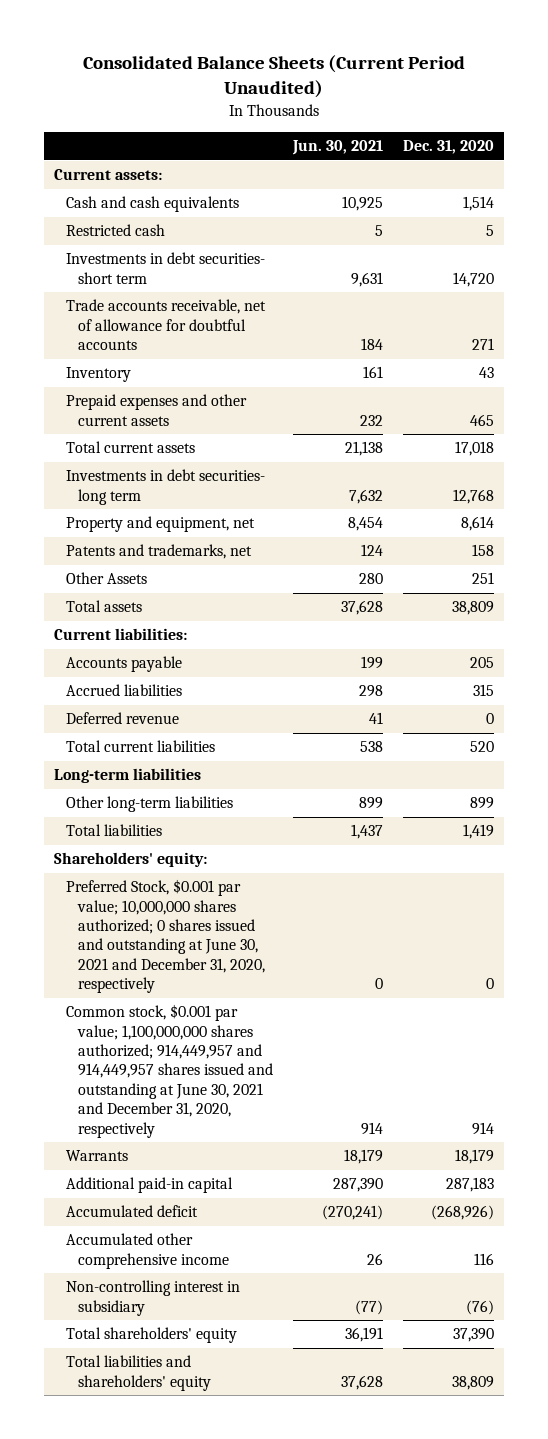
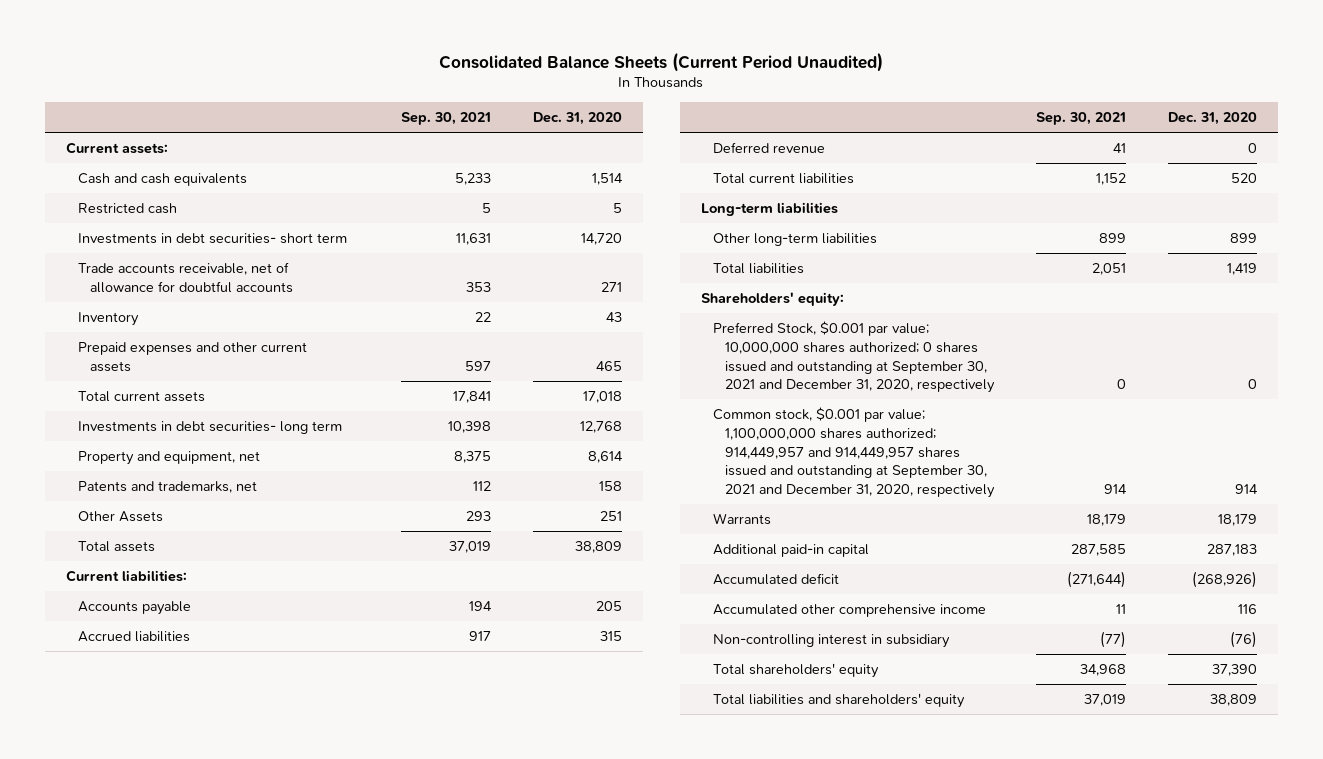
[292,139,384,155] Jun. 30, 2021 -> none
none -> [400,112,491,126] Sep. 30, 2021
[66,879,266,994] Preferred Stock, $0.001 par value; 10,000,000 shares authorized; 0 shares issued and outstanding at June 30, 2021 and December 31, 2020, respectively -> [712,321,995,394] Preferred Stock, $0.001 par value; 10,000,000 shares authorized; 0 shares issued and outstanding at September 30, 2021 and December 31, 2020, respectively
[66,1004,274,1138] Common stock, $0.001 par value; 1,100,000,000 shares authorized; 914,449,957 and 914,449,957 shares issued and outstanding at June 30, 2021 and December 31, 2020, respectively -> [712,407,995,498] Common stock, $0.001 par value; 1,100,000,000 shares authorized; 914,449,957 and 914,449,957 shares issued and outstanding at September 30, 2021 and December 31, 2020, respectively

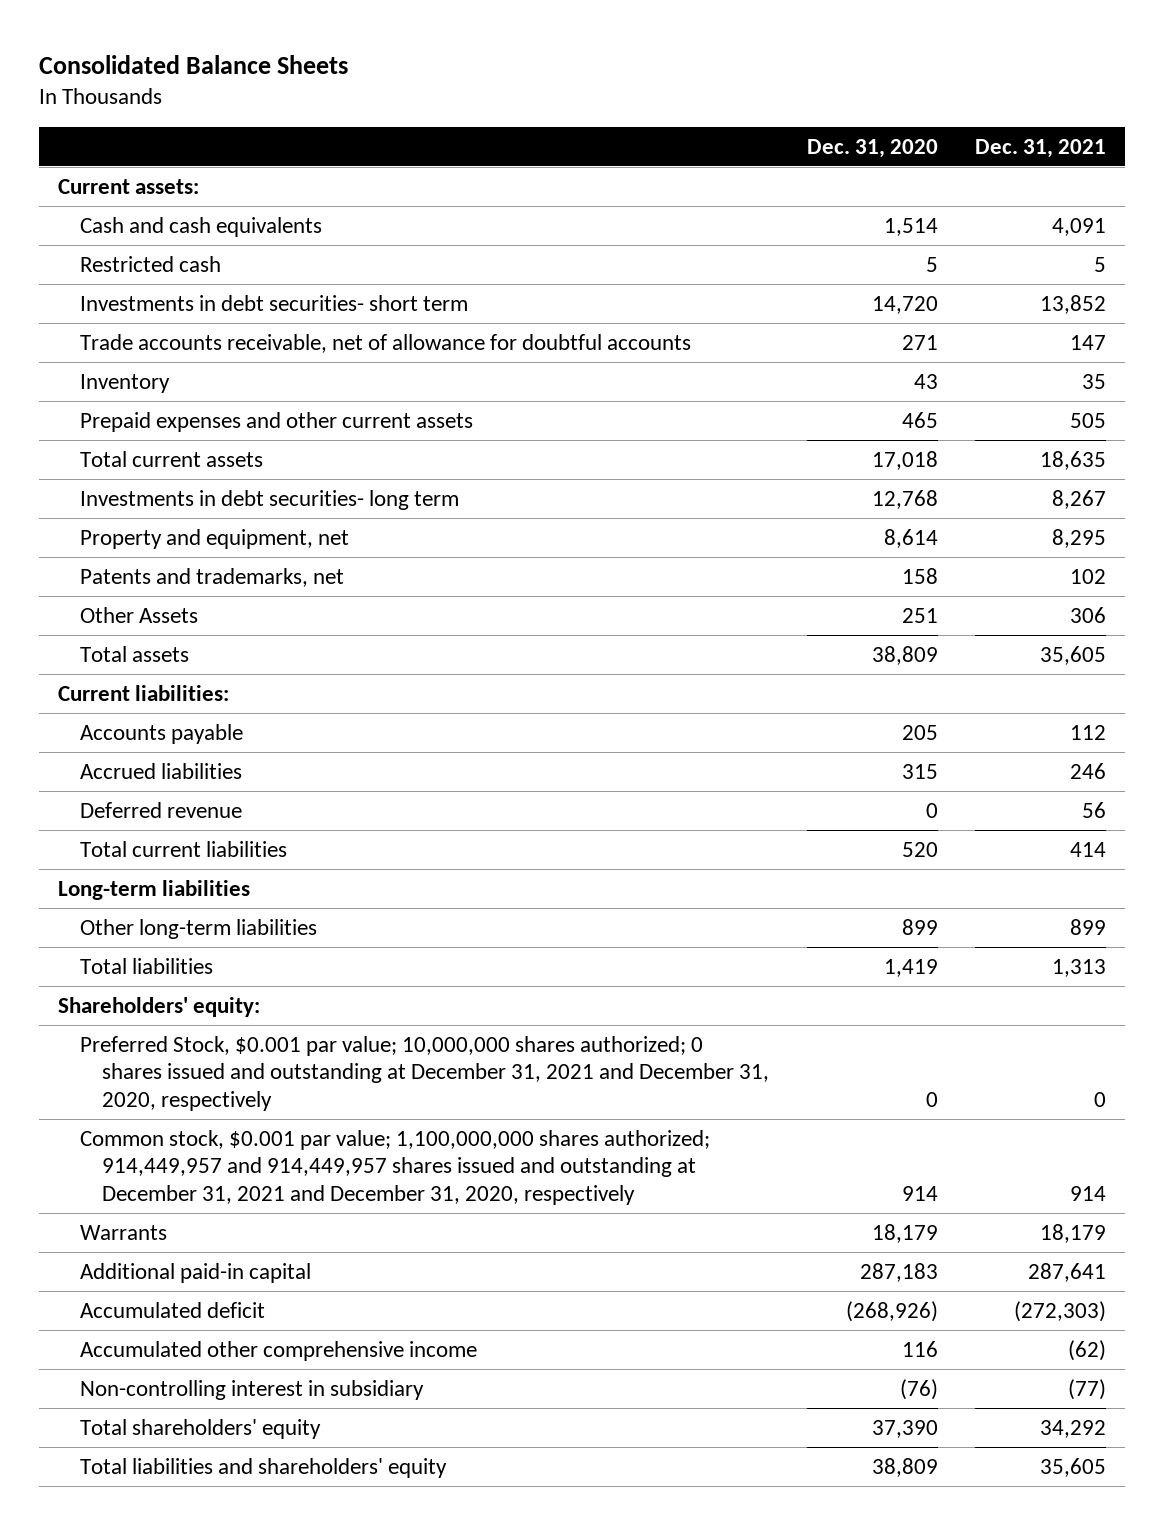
[439,51,884,72] Consolidated Balance Sheets (Current Period Unaudited) -> [39,55,349,75] Consolidated Balance Sheets
[400,112,491,126] Sep. 30, 2021 -> none
none -> [975,138,1107,158] Dec. 31, 2021
[712,321,995,394] Preferred Stock, $0.001 par value; 10,000,000 shares authorized; 0 shares issued and outstanding at September 30, 2021 and December 31, 2020, respectively -> [80,1035,770,1112] Preferred Stock, $0.001 par value; 10,000,000 shares authorized; 0 shares issued and outstanding at December 31, 2021 and December 31, 2020, respectively
[712,407,995,498] Common stock, $0.001 par value; 1,100,000,000 shares authorized; 914,449,957 and 914,449,957 shares issued and outstanding at September 30, 2021 and December 31, 2020, respectively -> [80,1129,711,1206] Common stock, $0.001 par value; 1,100,000,000 shares authorized; 914,449,957 and 914,449,957 shares issued and outstanding at December 31, 2021 and December 31, 2020, respectively

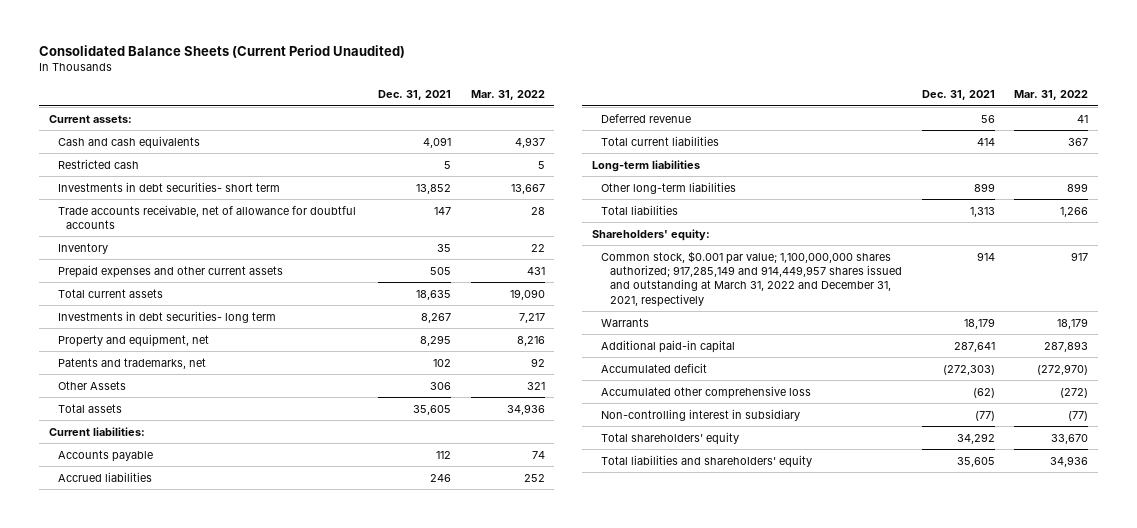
[39,55,349,75] Consolidated Balance Sheets -> [38,45,405,59] Consolidated Balance Sheets (Current Period Unaudited)
[806,138,938,158] Dec. 31, 2020 -> none
none -> [470,90,545,101] Mar. 31, 2022
[80,1035,770,1112] Preferred Stock, $0.001 par value; 10,000,000 shares authorized; 0 shares issued and outstanding at December 31, 2021 and December 31, 2020, respectively -> none
[80,1129,711,1206] Common stock, $0.001 par value; 1,100,000,000 shares authorized; 914,449,957 and 914,449,957 shares issued and outstanding at December 31, 2021 and December 31, 2020, respectively -> [601,250,902,307] Common stock, $0.001 par value; 1,100,000,000 shares authorized; 917,285,149 and 914,449,957 shares issued and outstanding at March 31, 2022 and December 31, 2021, respectively
[80,1340,478,1361] Accumulated other comprehensive income -> [601,385,812,399] Accumulated other comprehensive loss

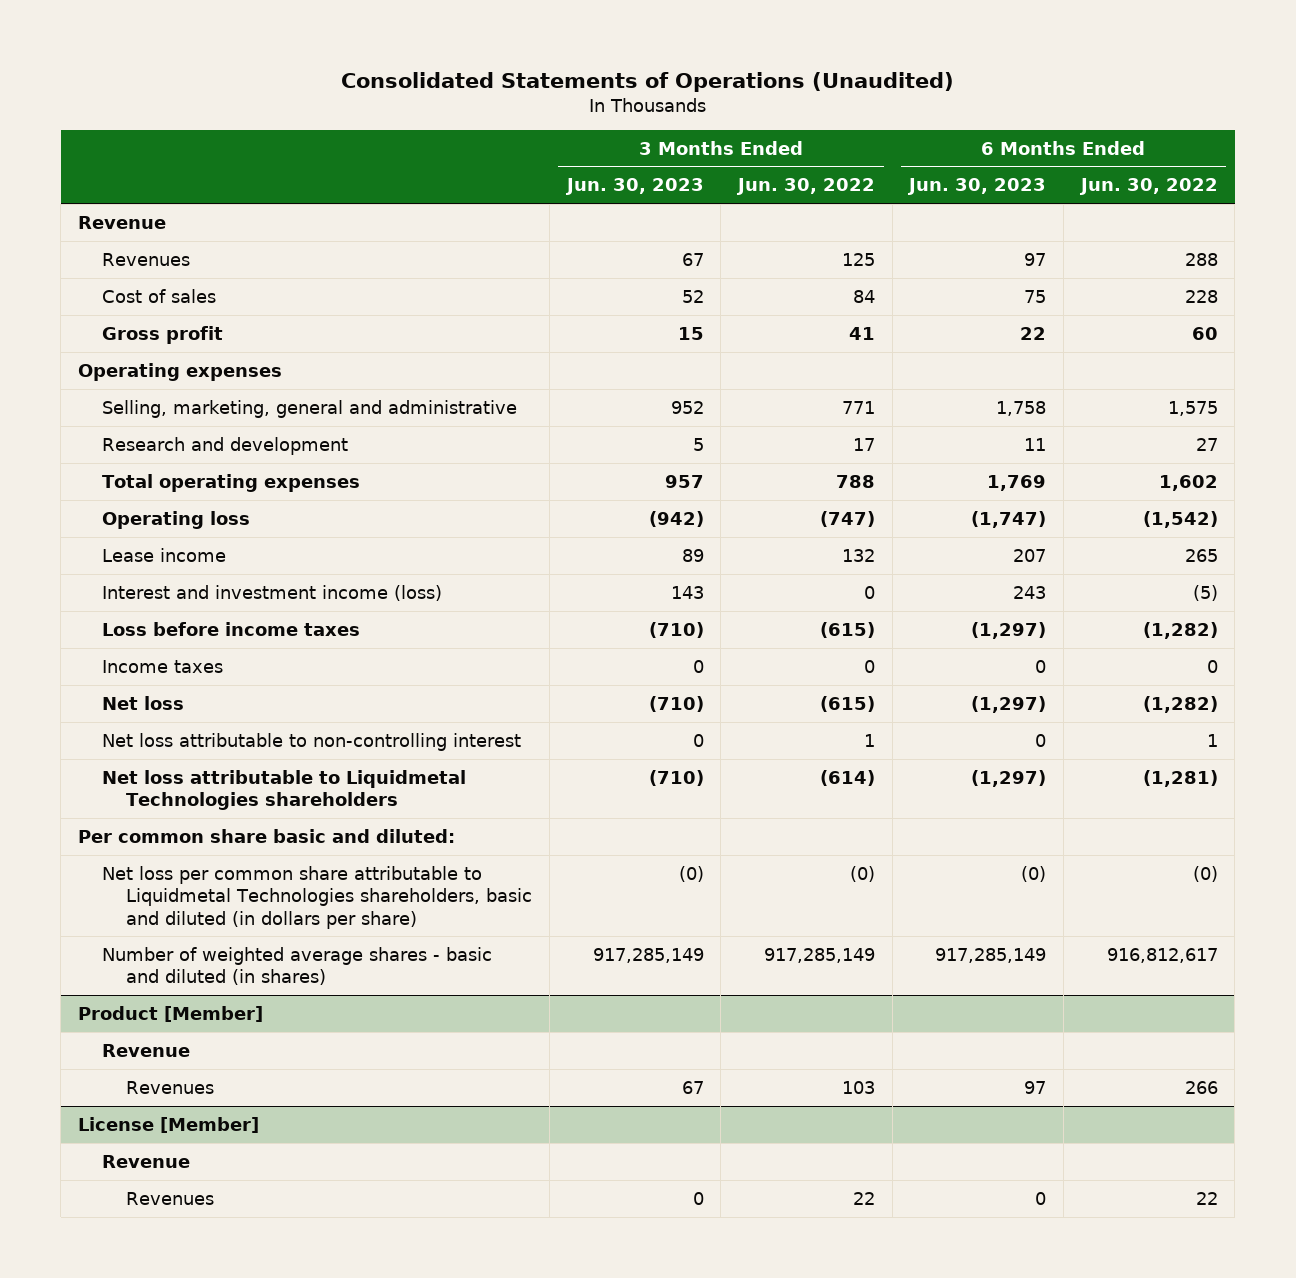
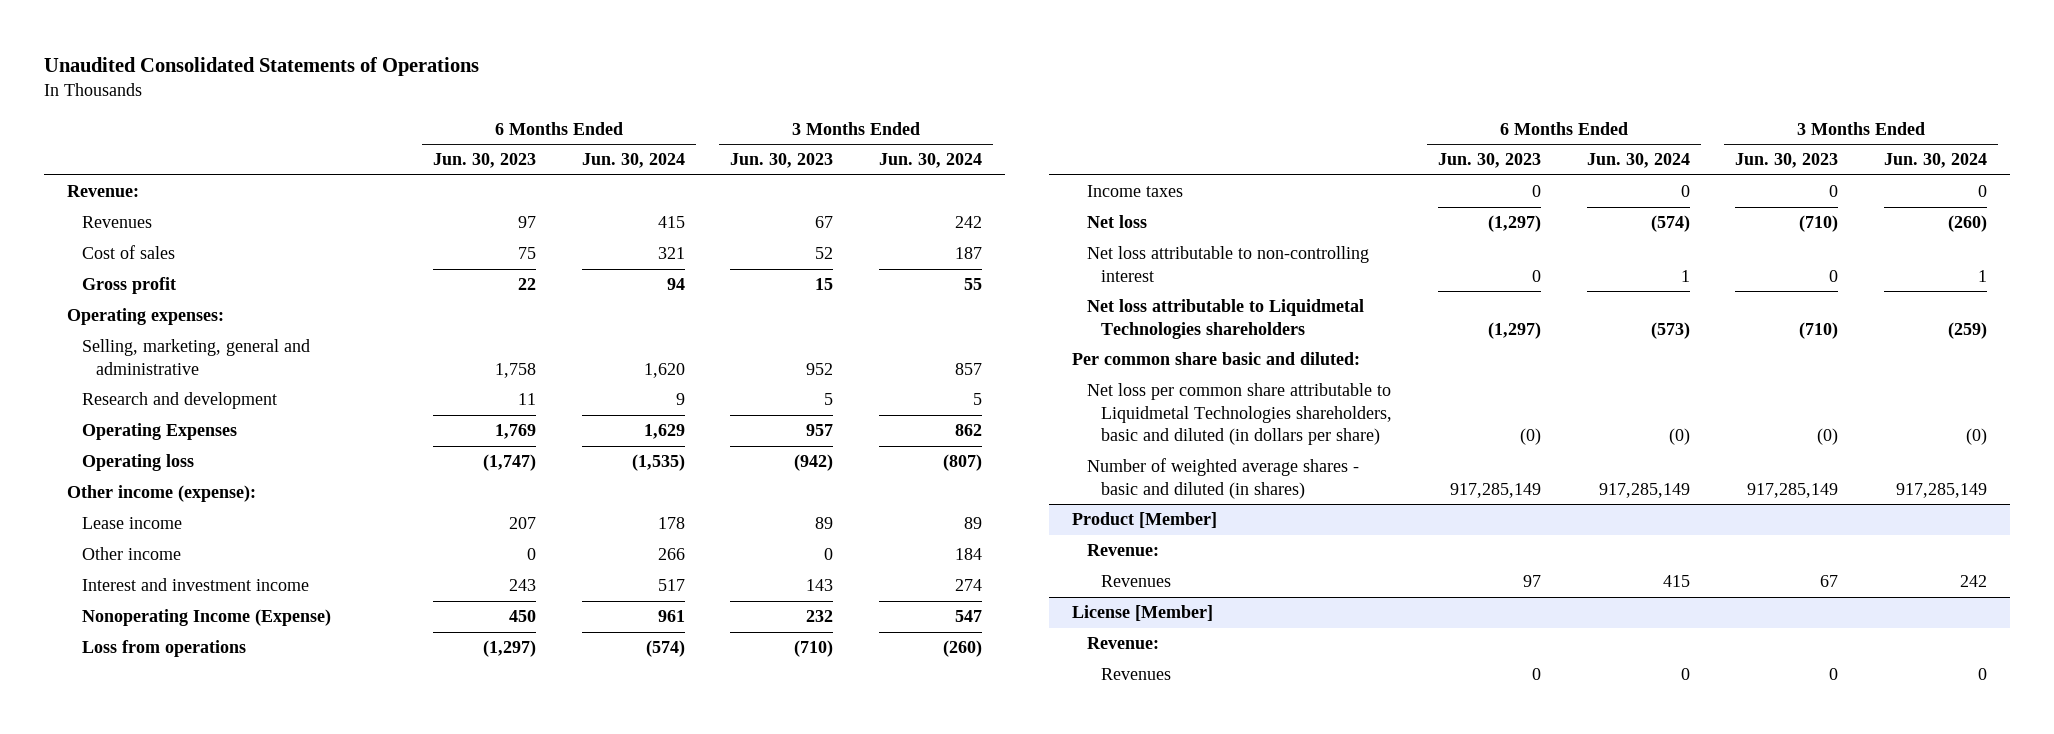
[340,72,954,93] Consolidated Statements of Operations (Unaudited) -> [44,56,480,76] Unaudited Consolidated Statements of Operations
[736,178,876,196] Jun. 30, 2022 -> none
[1078,178,1218,196] Jun. 30, 2022 -> none
none -> [581,153,685,169] Jun. 30, 2024
none -> [878,153,982,169] Jun. 30, 2024
[78,215,167,229] Revenue -> [67,185,140,198] Revenue:
[78,362,283,381] Operating expenses -> [67,308,225,326] Operating expenses:
[102,473,361,492] Total operating expenses -> [81,423,237,441] Operating Expenses
none -> [67,485,257,503] Other income (expense):
none -> [81,547,181,561] Other income
[102,584,443,601] Interest and investment income (loss) -> [81,578,309,592] Interest and investment income
none -> [81,609,331,627] Nonoperating Income (Expense)
[102,621,361,636] Loss before income taxes -> [81,640,246,658] Loss from operations
[102,1043,191,1057] Revenue -> [1086,544,1159,557] Revenue:
[102,1154,191,1168] Revenue -> [1086,637,1159,650] Revenue:

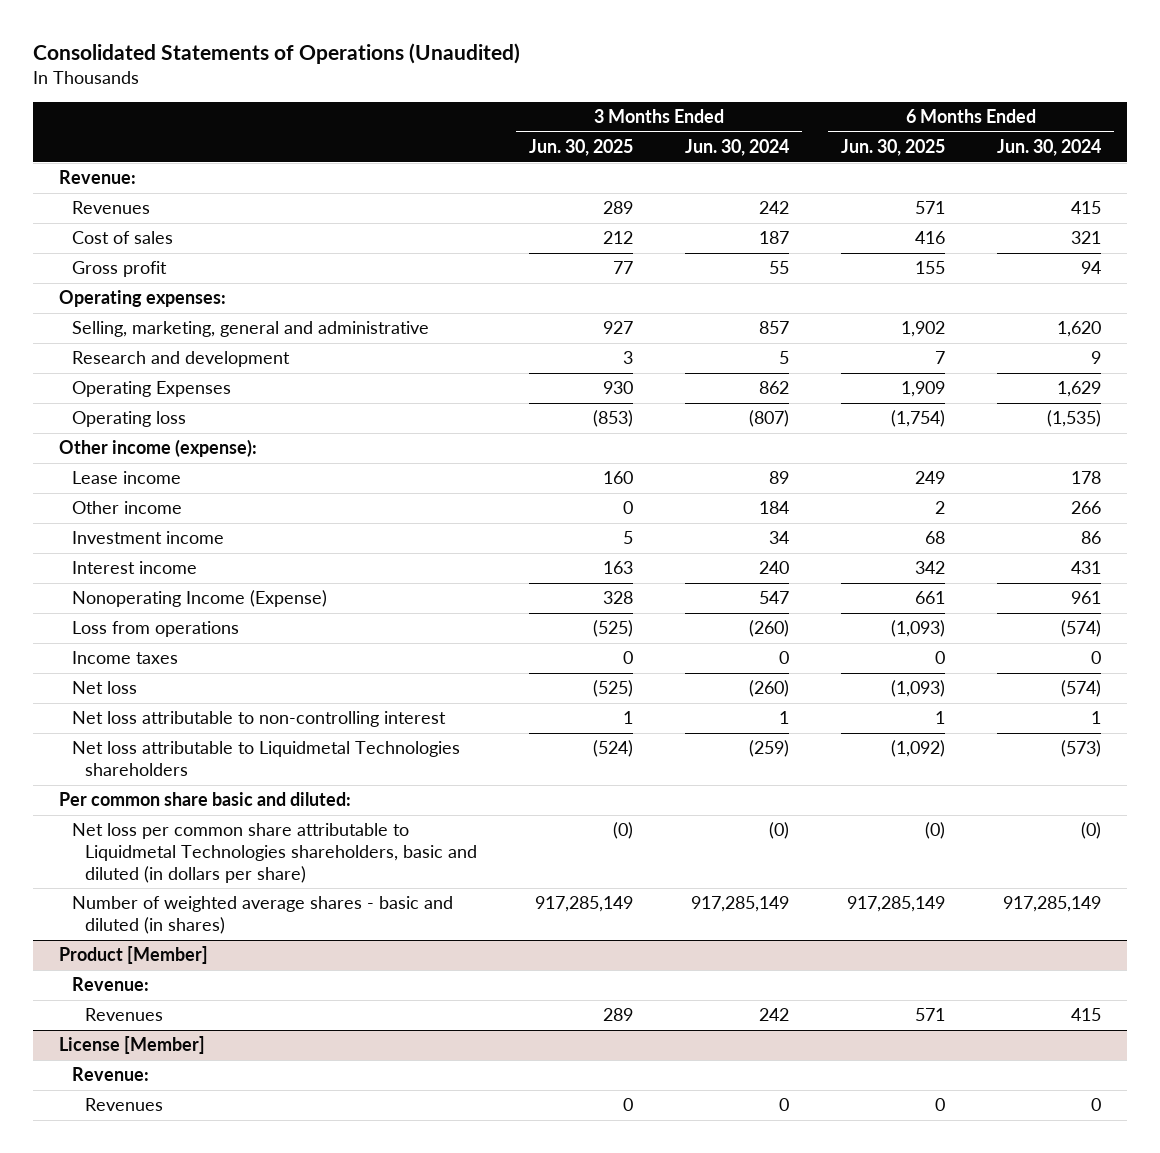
[44,56,480,76] Unaudited Consolidated Statements of Operations -> [33,43,521,65] Consolidated Statements of Operations (Unaudited)
[432,153,536,169] Jun. 30, 2023 -> none
[730,153,834,169] Jun. 30, 2023 -> none
none -> [528,138,633,156] Jun. 30, 2025
none -> [840,138,945,156] Jun. 30, 2025
[81,578,309,592] Interest and investment income -> [71,531,224,545] Investment income
[657,579,685,592] 517 -> [1080,531,1101,545] 86
[954,579,982,592] 274 -> [768,531,789,545] 34
none -> [71,561,197,575] Interest income

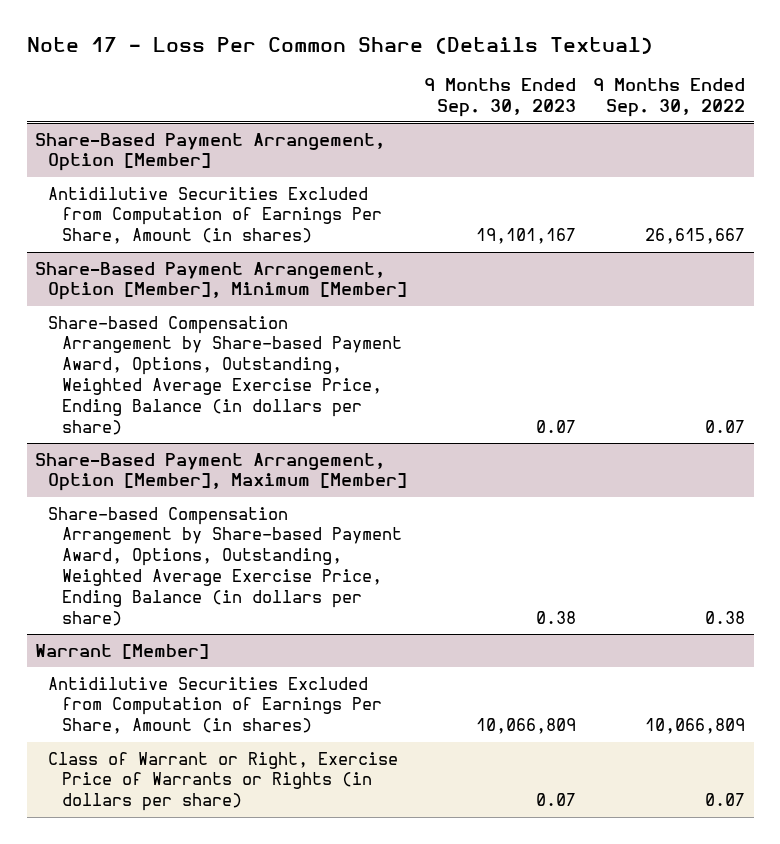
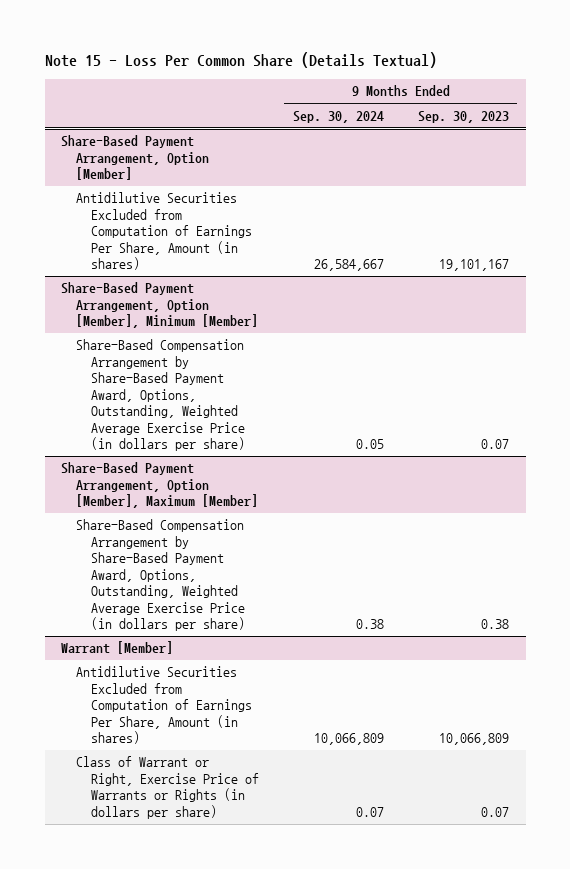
[26,36,653,54] Note 17 - Loss Per Common Share (Details Textual) -> [44,52,437,69] Note 15 - Loss Per Common Share (Details Textual)
[593,77,746,117] 9 Months Ended Sep. 30, 2022 -> none
none -> [292,110,384,123] Sep. 30, 2024
[48,315,402,436] Share-based Compensation Arrangement by Share-based Payment Award, Options, Outstanding, Weighted Average Exercise Price, Ending Balance (in dollars per share) -> [76,339,245,451] Share-Based Compensation Arrangement by Share-Based Payment Award, Options, Outstanding, Weighted Average Exercise Price (in dollars per share)
[48,506,402,627] Share-based Compensation Arrangement by Share-based Payment Award, Options, Outstanding, Weighted Average Exercise Price, Ending Balance (in dollars per share) -> [76,519,245,631] Share-Based Compensation Arrangement by Share-Based Payment Award, Options, Outstanding, Weighted Average Exercise Price (in dollars per share)

